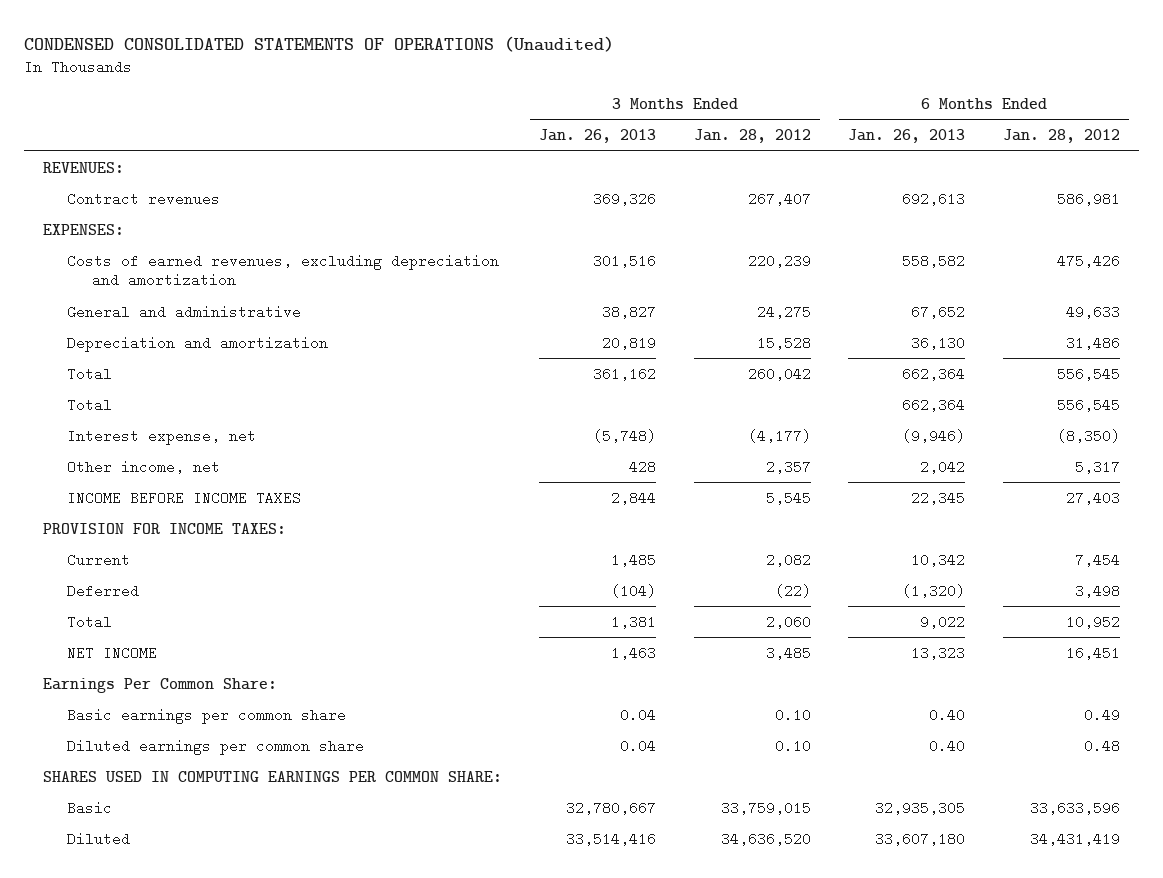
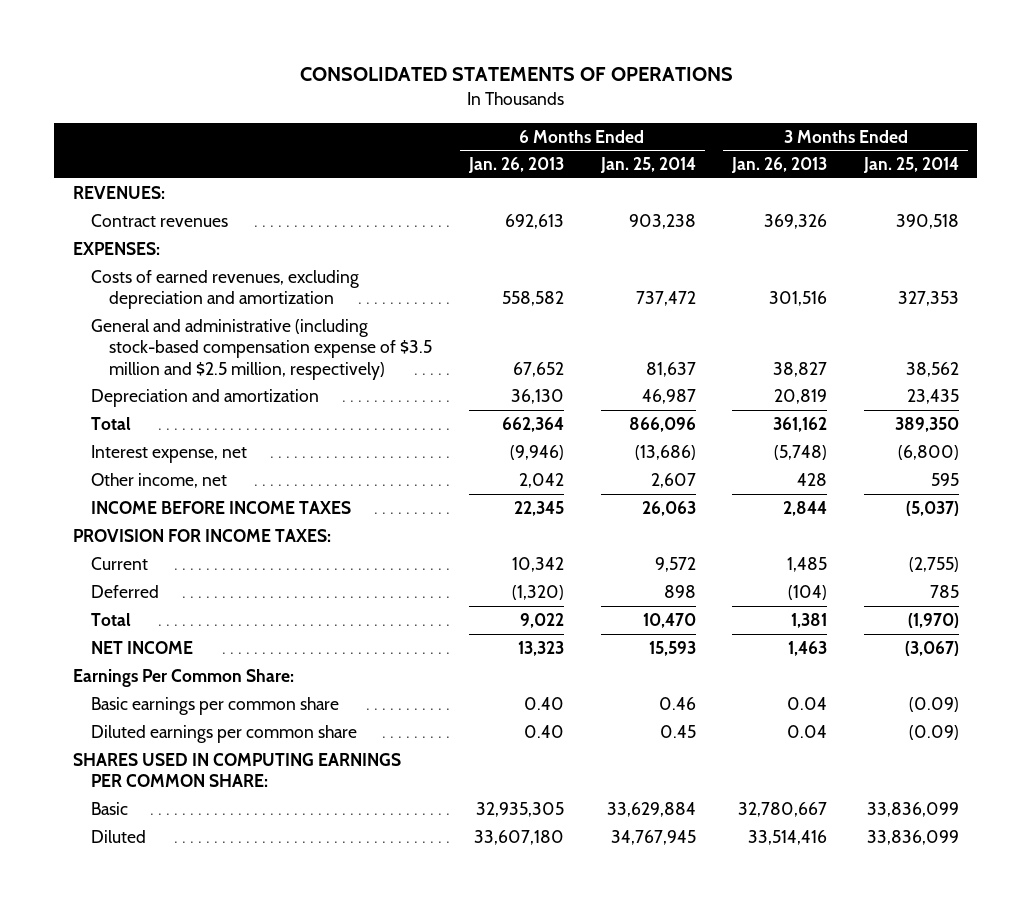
[24,35,615,52] CONDENSED CONSOLIDATED STATEMENTS OF OPERATIONS (Unaudited) -> [299,67,733,82] CONSOLIDATED STATEMENTS OF OPERATIONS
[693,129,811,144] Jan. 28, 2012 -> none
[1002,129,1120,144] Jan. 28, 2012 -> none
none -> [599,157,696,174] Jan. 25, 2014
none -> [862,157,959,174] Jan. 25, 2014
[67,304,302,319] General and administrative -> [90,318,433,380] General and administrative (including stock-based compensation expense of $3.5 million and $2.5 million, respectively)
[67,397,113,412] Total -> none

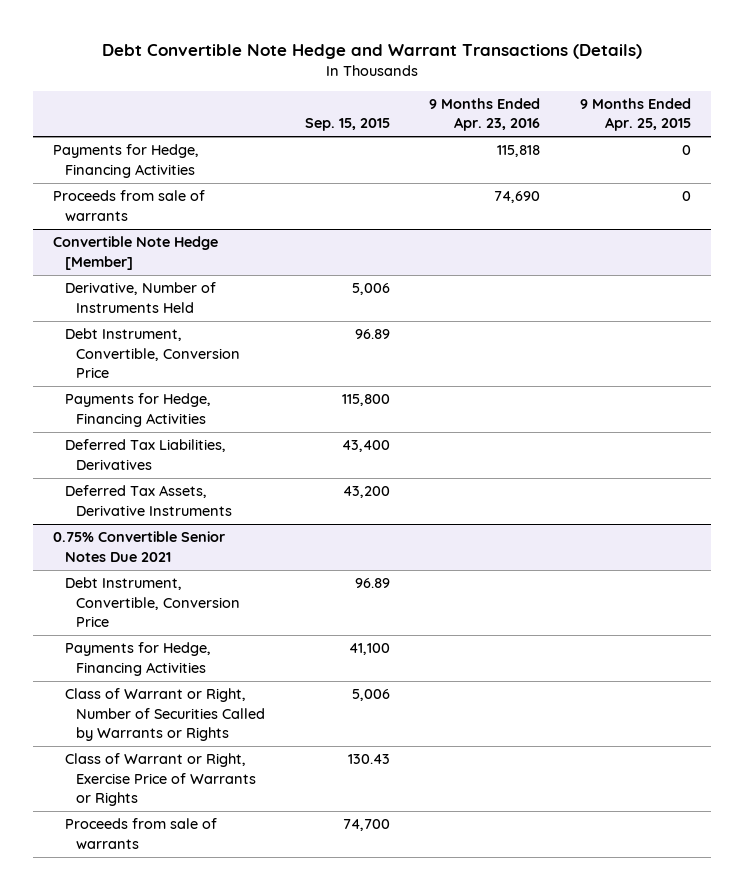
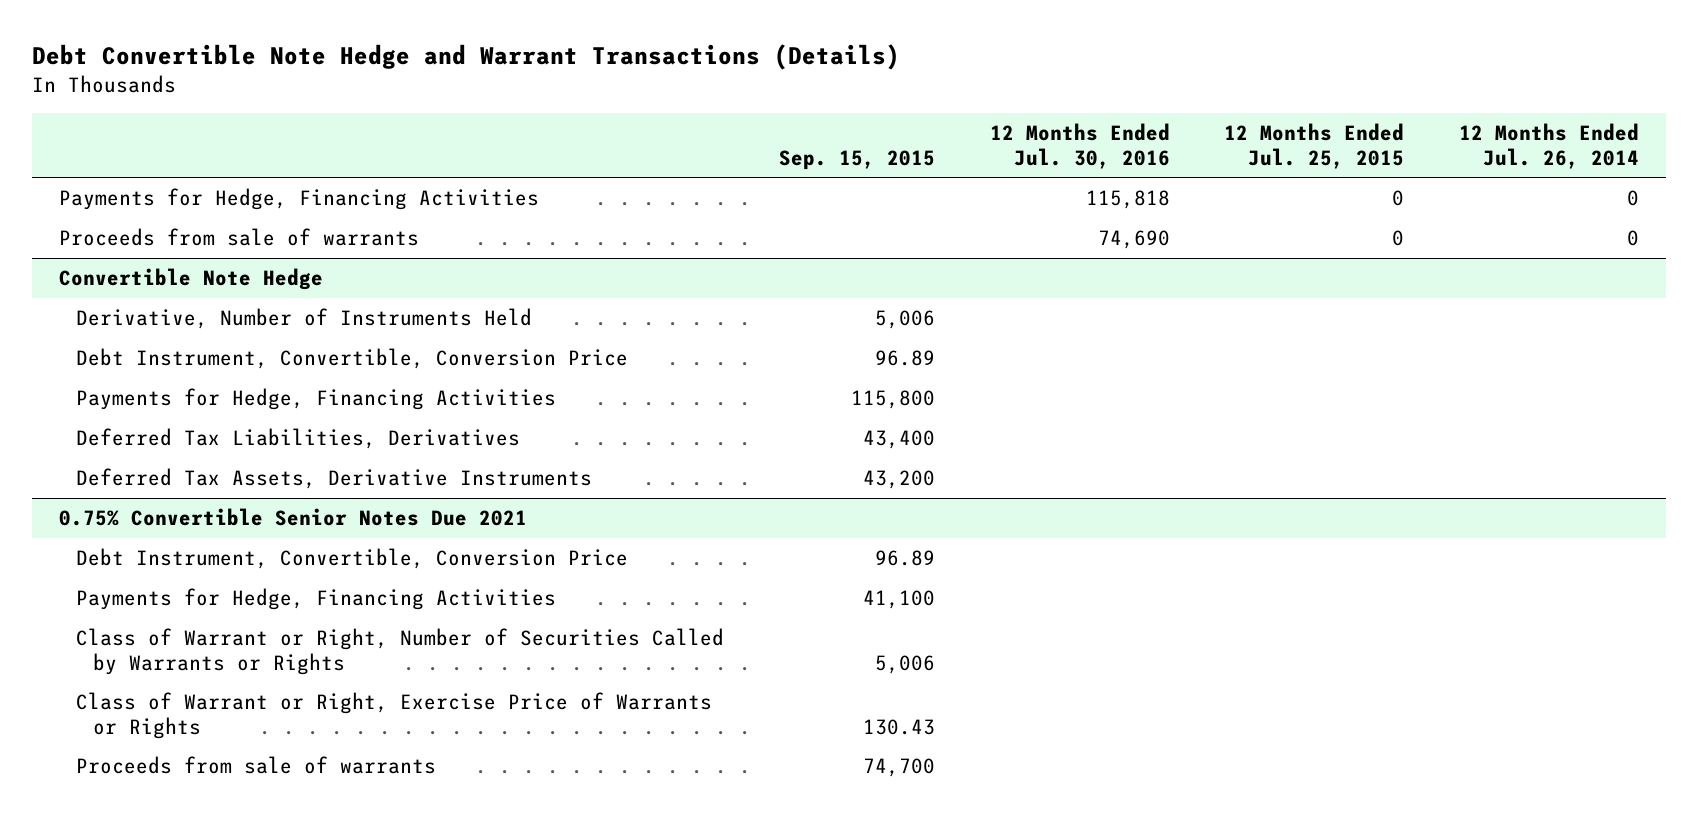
[429,98,541,132] 9 Months Ended Apr. 23, 2016 -> none
[580,98,692,132] 9 Months Ended Apr. 25, 2015 -> none
none -> [989,122,1170,169] 12 Months Ended Jul. 30, 2016
none -> [1224,122,1405,169] 12 Months Ended Jul. 25, 2015
none -> [1458,122,1639,169] 12 Months Ended Jul. 26, 2014
[53,236,219,270] Convertible Note Hedge [Member] -> [59,268,324,291] Convertible Note Hedge

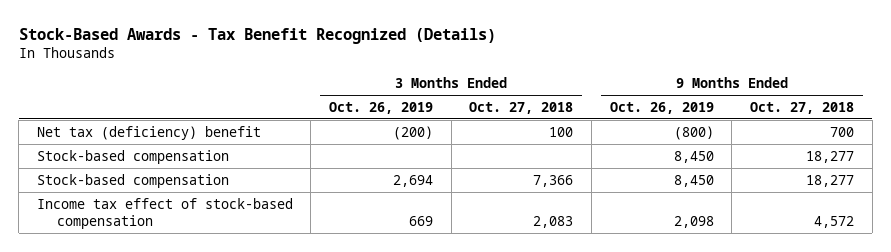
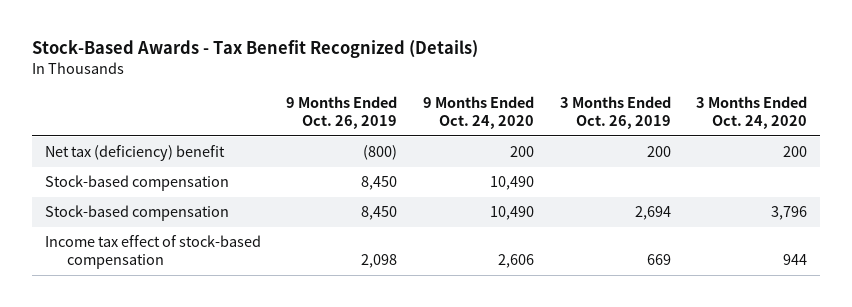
[469,101,574,114] Oct. 27, 2018 -> none
[749,101,854,114] Oct. 27, 2018 -> none
none -> [422,96,534,130] 9 Months Ended Oct. 24, 2020
none -> [696,96,808,130] 3 Months Ended Oct. 24, 2020
[393,125,434,140] (200) -> [646,146,671,158] 200

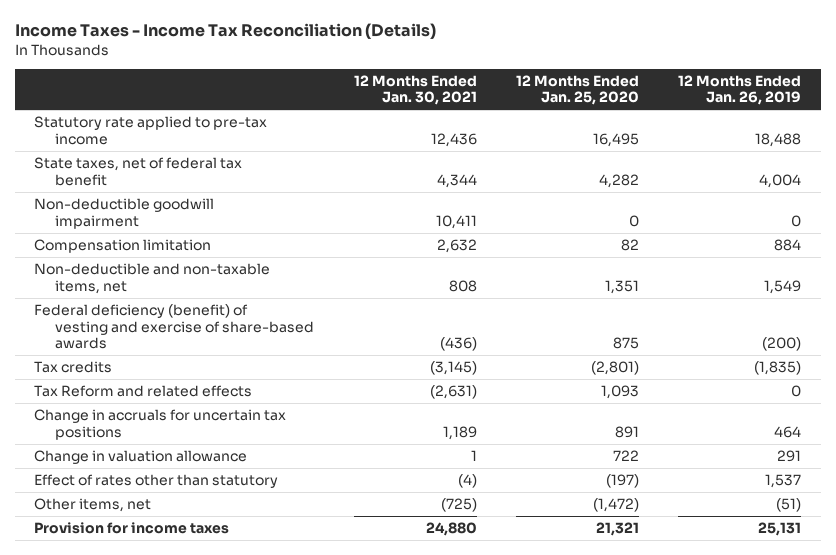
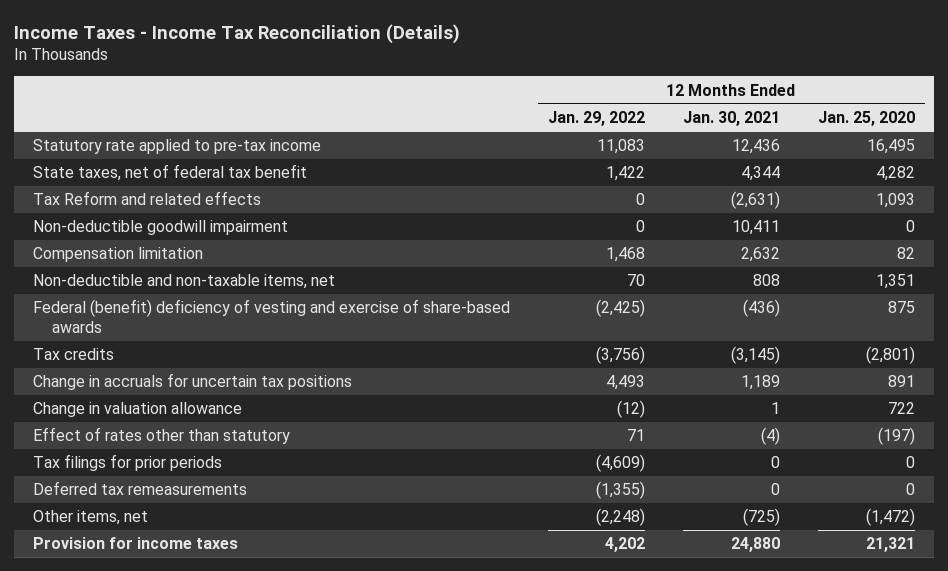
[678,74,802,106] 12 Months Ended Jan. 26, 2019 -> none
none -> [547,111,645,127] Jan. 29, 2022
[34,385,253,398] Tax Reform and related effects -> [32,191,261,206] Tax Reform and related effects
[34,304,315,350] Federal deficiency (benefit) of vesting and exercise of share-based awards -> [32,299,510,334] Federal (benefit) deficiency of vesting and exercise of share-based awards
none -> [32,454,222,472] Tax filings for prior periods
none -> [32,481,247,496] Deferred tax remeasurements

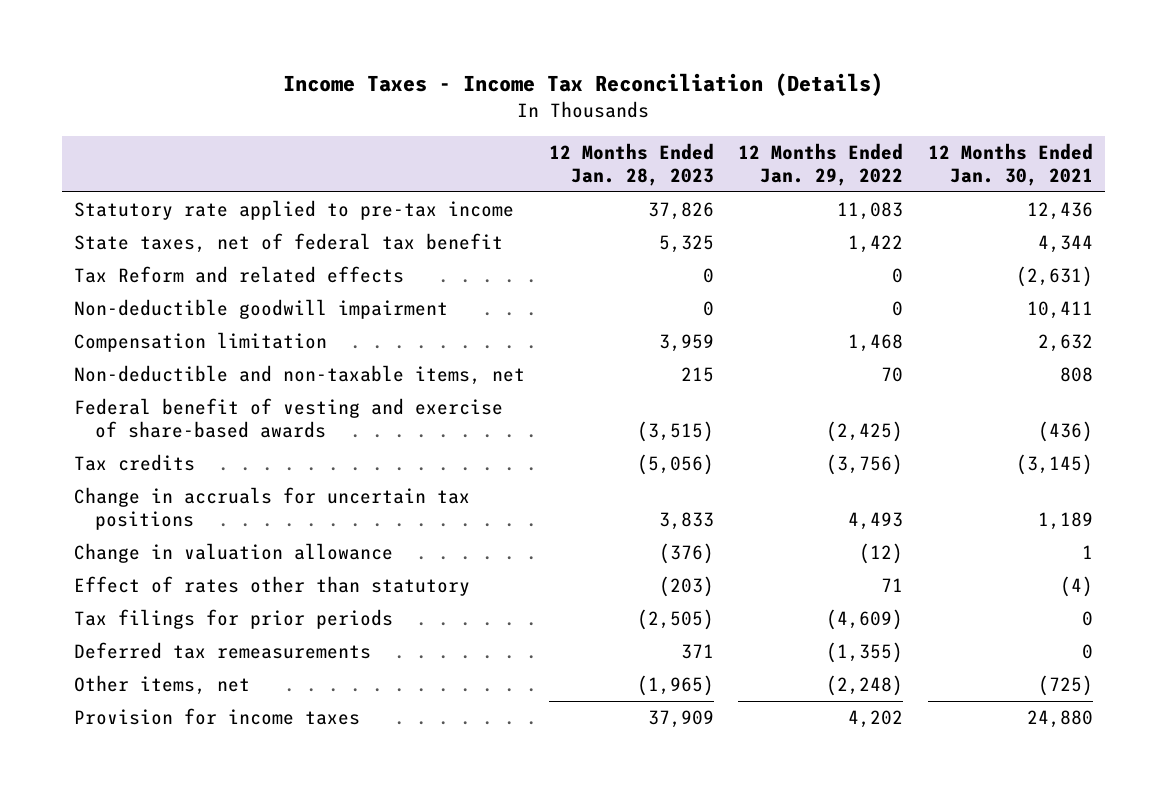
[818,111,916,127] Jan. 25, 2020 -> none
none -> [549,142,715,187] 12 Months Ended Jan. 28, 2023
[32,299,510,334] Federal (benefit) deficiency of vesting and exercise of share-based awards -> [74,398,504,439] Federal benefit of vesting and exercise of share-based awards

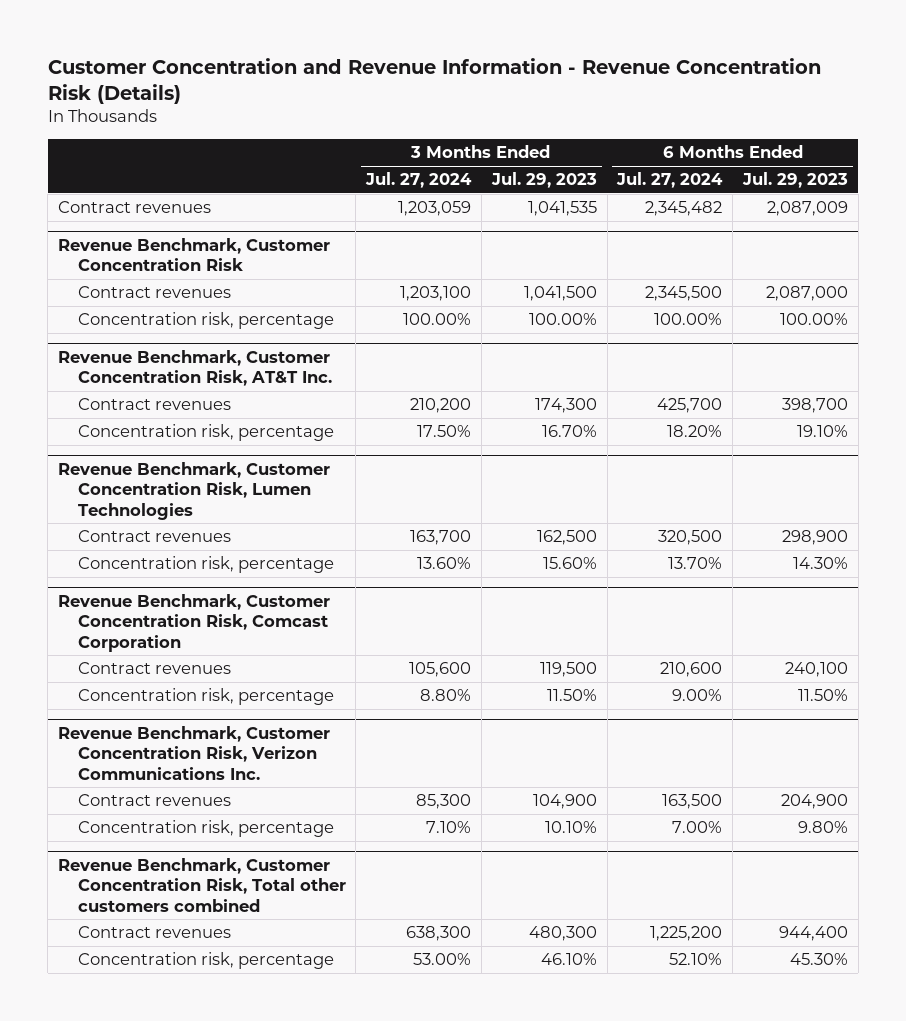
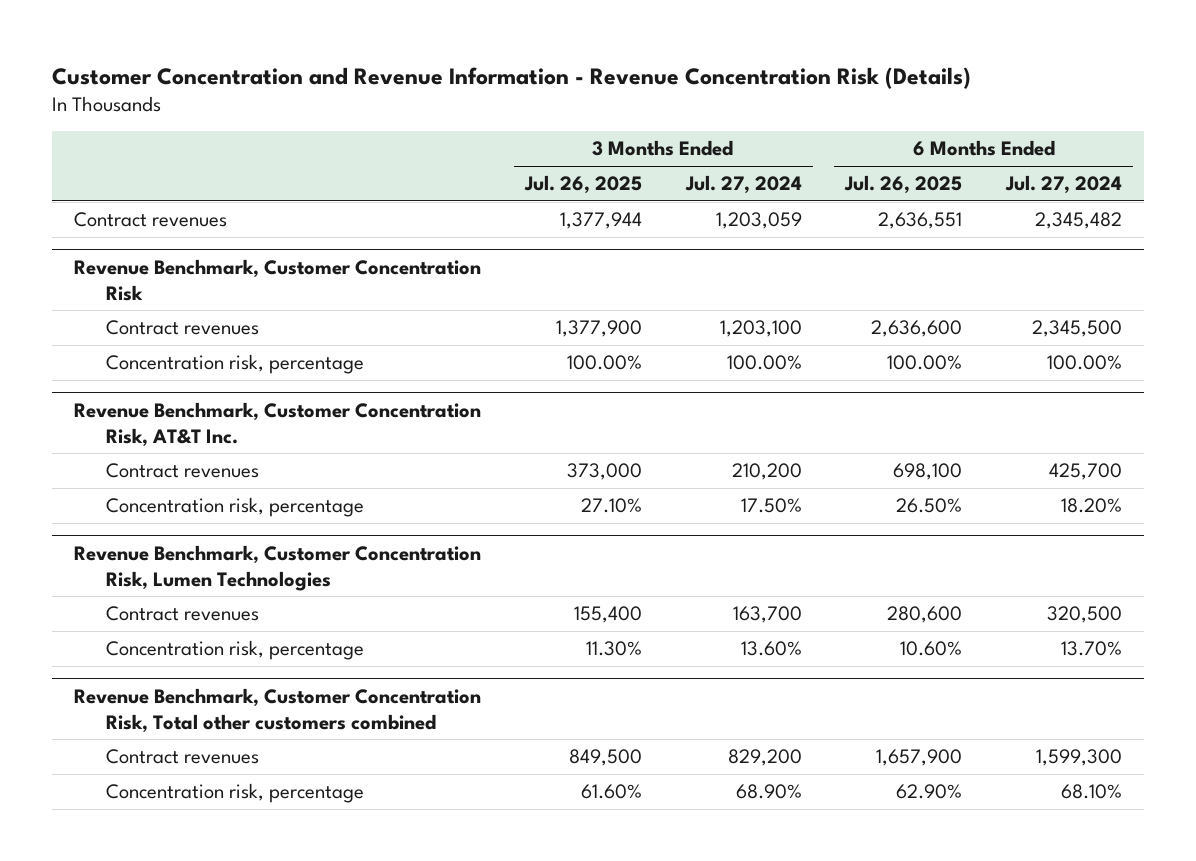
[490,172,597,189] Jul. 29, 2023 -> none
[742,172,849,189] Jul. 29, 2023 -> none
none -> [523,175,642,195] Jul. 26, 2025
none -> [844,175,963,195] Jul. 26, 2025
[58,593,331,652] Revenue Benchmark, Customer Concentration Risk, Comcast Corporation -> none
[77,662,231,675] Contract revenues -> none
[77,688,334,706] Concentration risk, percentage -> none
[58,725,331,780] Revenue Benchmark, Customer Concentration Risk, Verizon Communications Inc. -> none
[77,794,231,807] Contract revenues -> none
[77,820,334,838] Concentration risk, percentage -> none
[406,926,472,942] 638,300 -> [727,749,802,767] 829,200
[650,926,723,942] 1,225,200 -> [1036,749,1123,767] 1,599,300
[413,953,472,966] 53.00% -> [735,784,802,800] 68.90%
[669,953,723,966] 52.10% -> [1061,784,1123,800] 68.10%

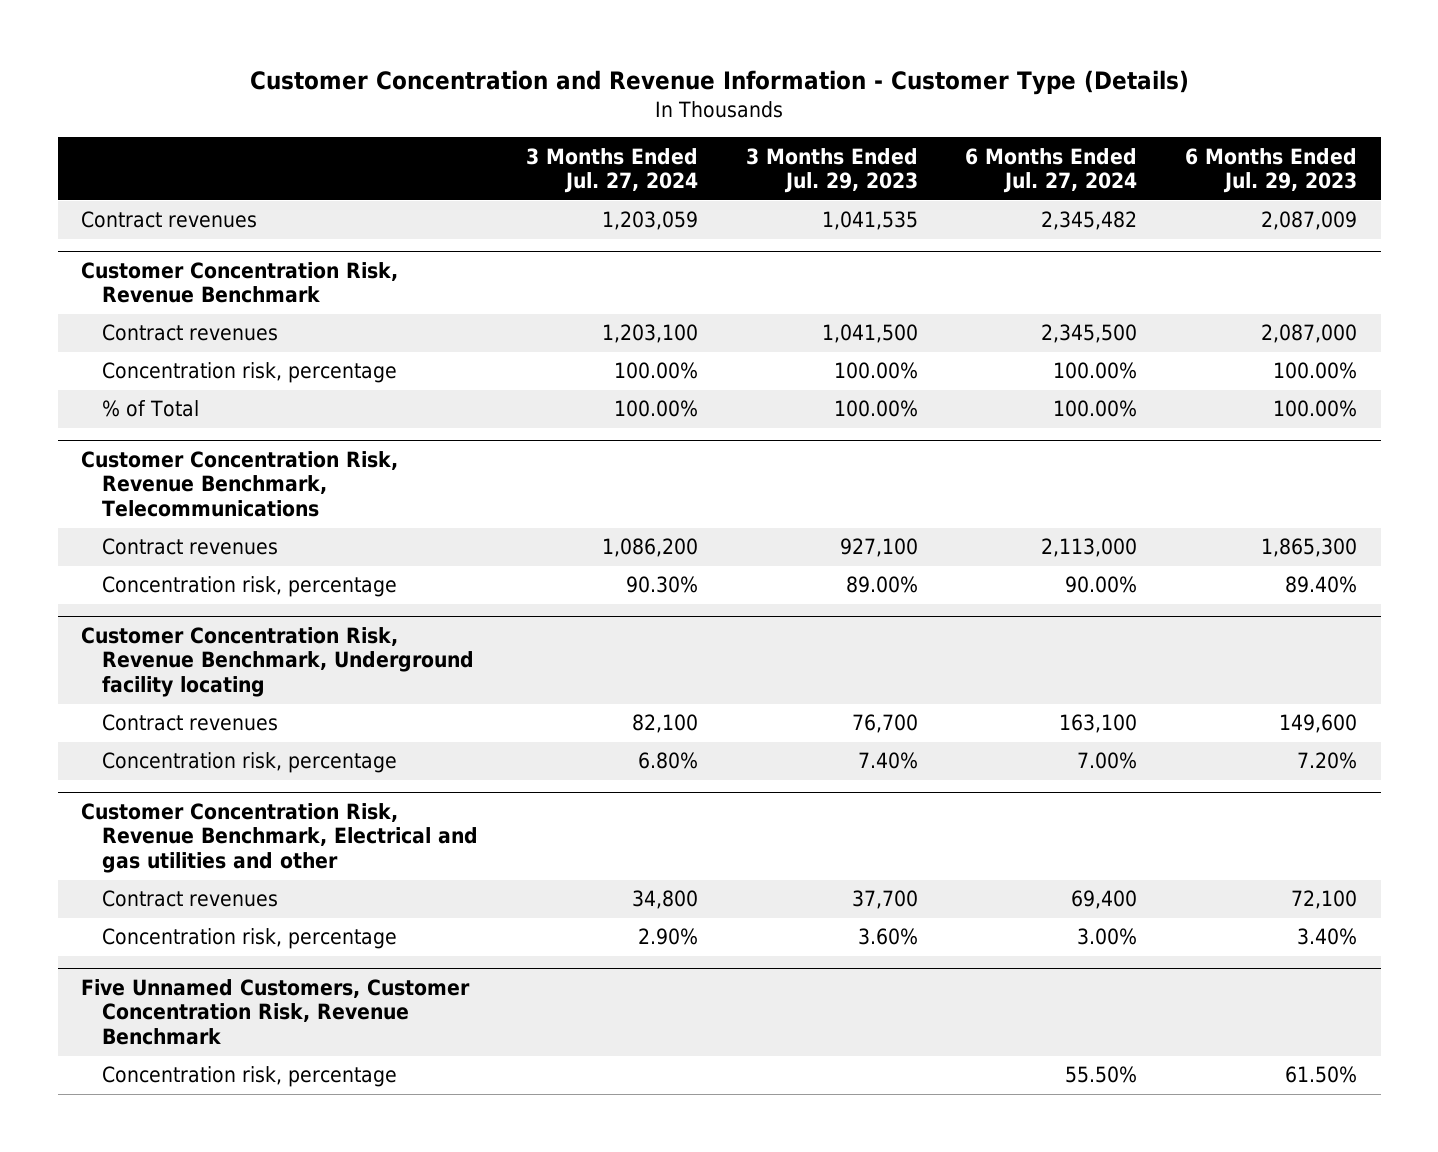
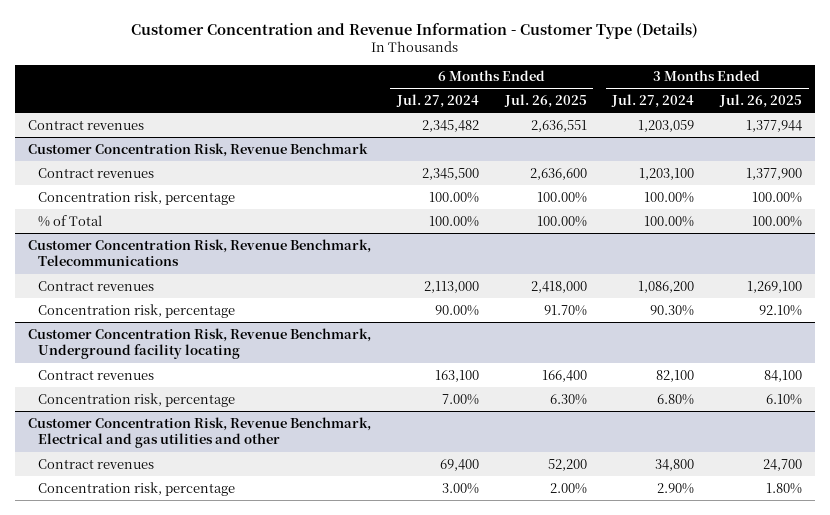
[745,147,918,194] 3 Months Ended Jul. 29, 2023 -> none
[1184,147,1357,194] 6 Months Ended Jul. 29, 2023 -> none
none -> [503,94,587,109] Jul. 26, 2025
none -> [719,94,803,109] Jul. 26, 2025
[81,978,471,1046] Five Unnamed Customers, Customer Concentration Risk, Revenue Benchmark -> none
[102,1066,398,1088] Concentration risk, percentage -> none

